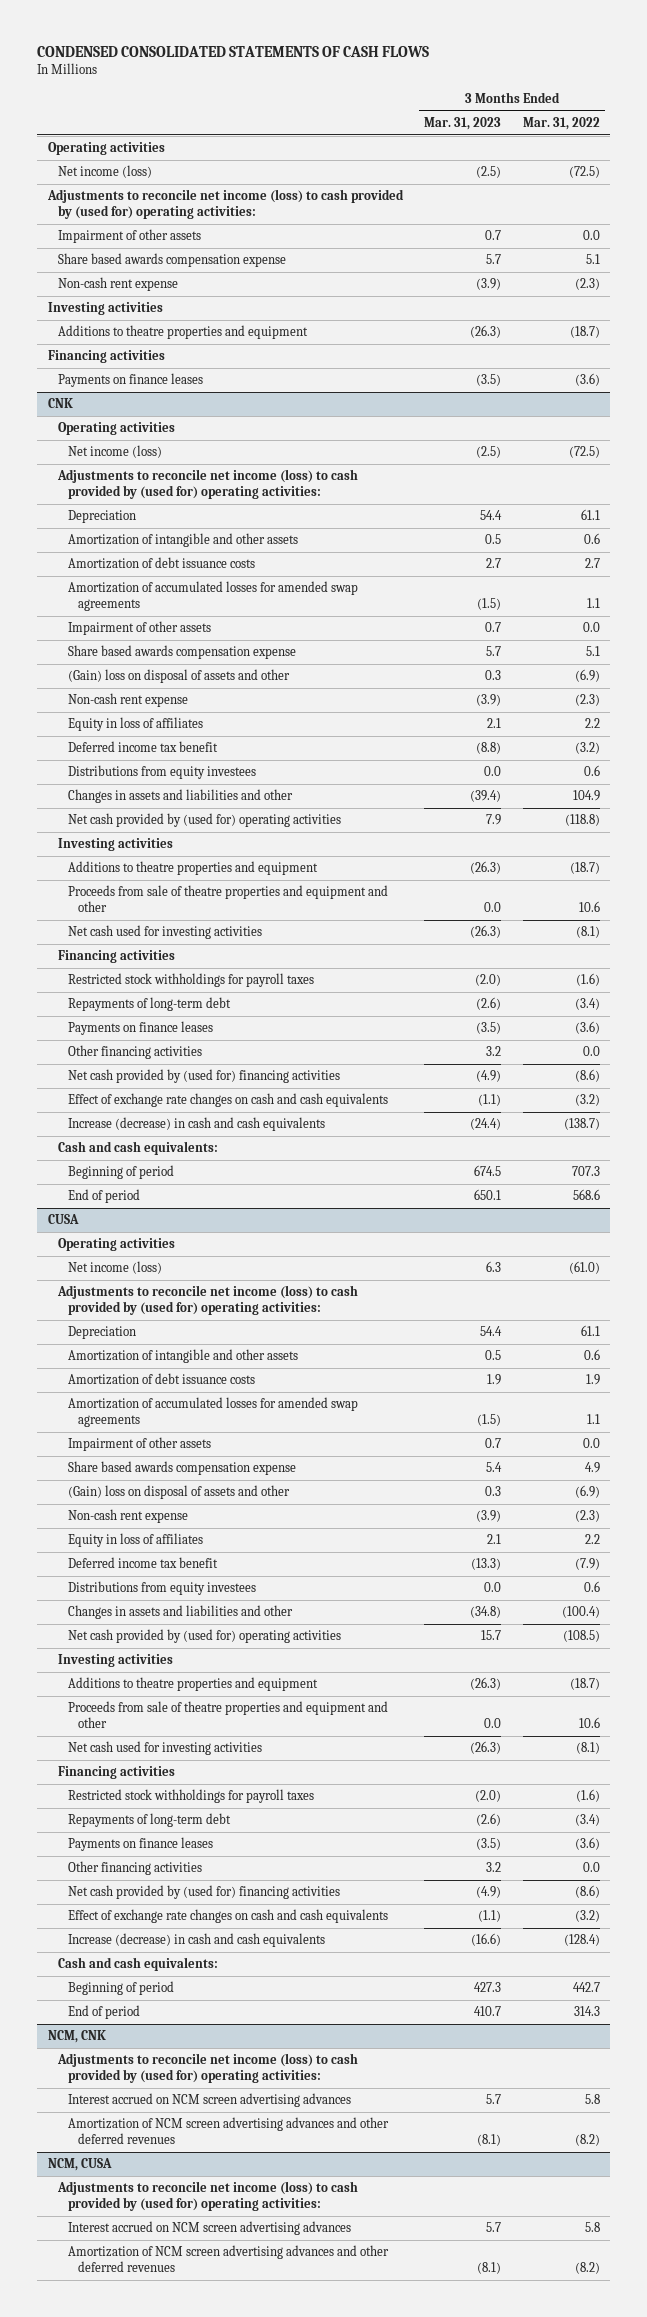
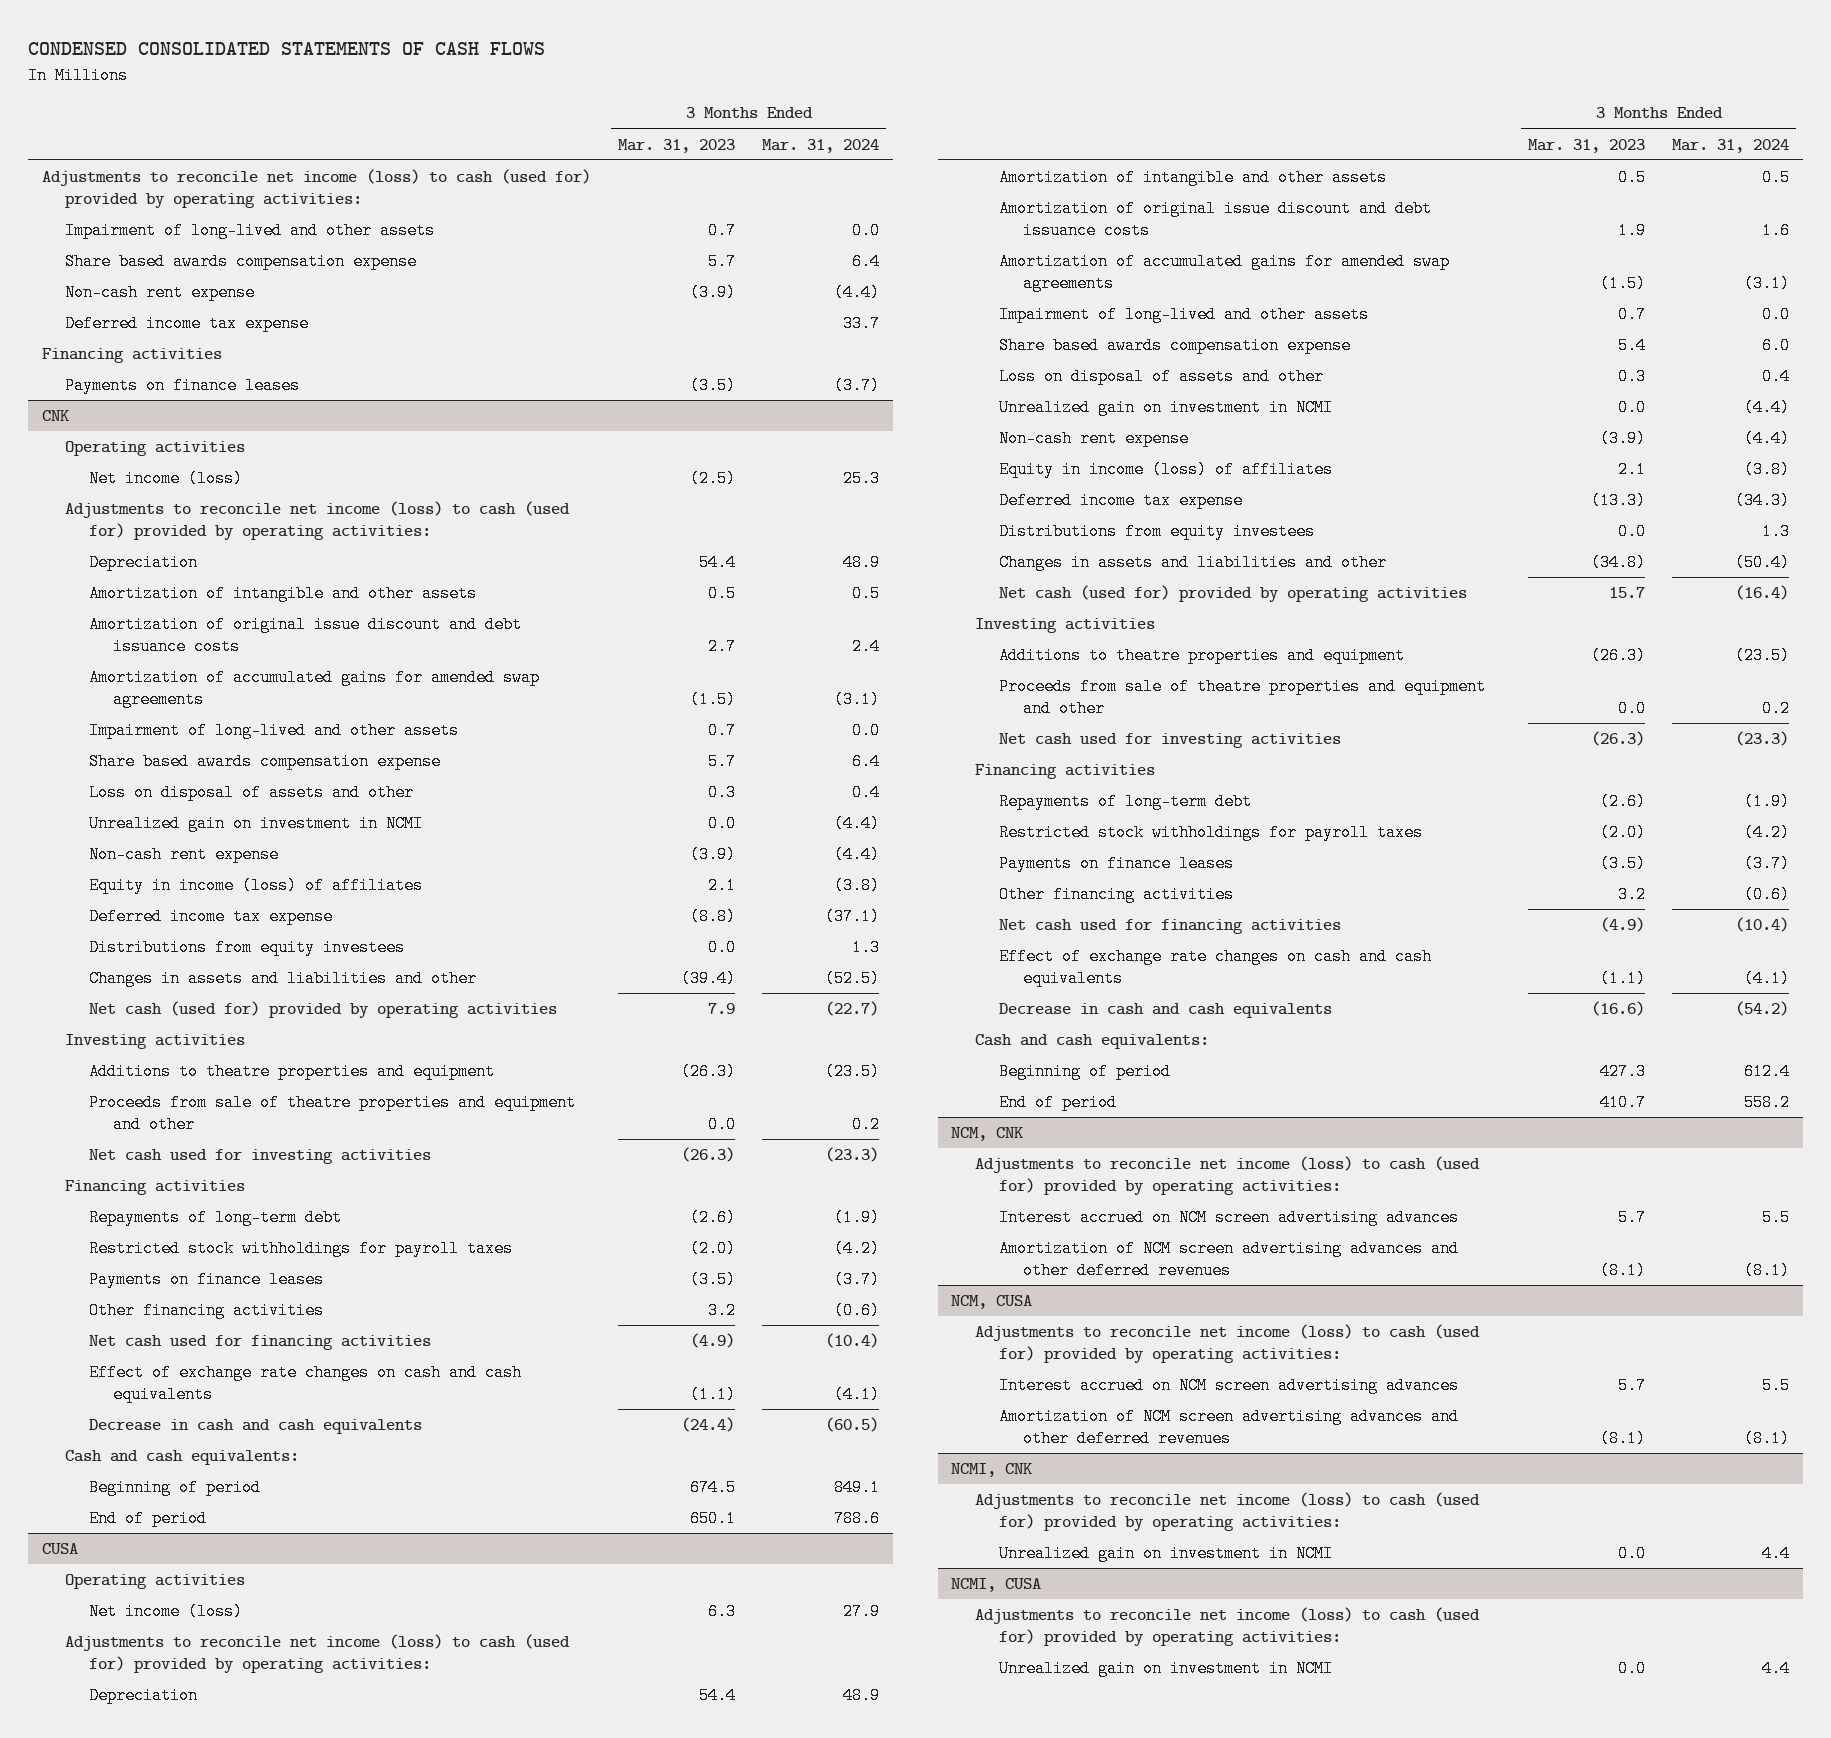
[522,116,600,130] Mar. 31, 2022 -> none
none -> [762,138,880,153] Mar. 31, 2024
[47,142,165,156] Operating activities -> none
[57,165,152,179] Net income (loss) -> none
[46,189,404,220] Adjustments to reconcile net income (loss) to cash provided by (used for) operating activities: -> [41,169,591,208] Adjustments to reconcile net income (loss) to cash (used for) provided by operating activities:
[57,229,201,244] Impairment of other assets -> [65,222,436,240] Impairment of long-lived and other assets
[47,302,163,316] Investing activities -> none
[57,325,308,340] Additions to theatre properties and equipment -> none
none -> [65,315,310,333] Deferred income tax expense
[56,469,358,500] Adjustments to reconcile net income (loss) to cash provided by (used for) operating activities: -> [65,501,571,540] Adjustments to reconcile net income (loss) to cash (used for) provided by operating activities:
[68,557,256,570] Amortization of debt issuance costs -> [89,616,523,655] Amortization of original issue discount and debt issuance costs
[68,581,359,612] Amortization of accumulated losses for amended swap agreements -> [89,669,541,708] Amortization of accumulated gains for amended swap agreements
[68,621,212,636] Impairment of other assets -> [89,722,460,740] Impairment of long-lived and other assets
[68,669,291,684] (Gain) loss on disposal of assets and other -> [89,784,415,802] Loss on disposal of assets and other
none -> [89,815,424,833] Unrealized gain on investment in NCMI
[68,717,204,732] Equity in loss of affiliates -> [89,877,424,895] Equity in income (loss) of affiliates
[68,741,219,753] Deferred income tax benefit -> [89,908,334,926] Deferred income tax expense
[68,813,342,828] Net cash provided by (used for) operating activities -> [89,1001,558,1019] Net cash (used for) provided by operating activities
[68,973,315,988] Restricted stock withholdings for payroll taxes -> [89,1240,514,1258] Restricted stock withholdings for payroll taxes
[68,1069,341,1084] Net cash provided by (used for) financing activities -> [89,1335,432,1351] Net cash used for financing activities
[68,1117,326,1132] Increase (decrease) in cash and cash equivalents -> [89,1419,423,1435] Decrease in cash and cash equivalents
[56,1285,358,1316] Adjustments to reconcile net income (loss) to cash provided by (used for) operating activities: -> [65,1634,571,1673] Adjustments to reconcile net income (loss) to cash (used for) provided by operating activities:
[68,1373,256,1386] Amortization of debt issuance costs -> [999,200,1433,239] Amortization of original issue discount and debt issuance costs
[68,1397,359,1428] Amortization of accumulated losses for amended swap agreements -> [999,253,1451,292] Amortization of accumulated gains for amended swap agreements
[68,1437,212,1452] Impairment of other assets -> [999,306,1370,324] Impairment of long-lived and other assets
[68,1485,291,1500] (Gain) loss on disposal of assets and other -> [999,368,1325,386] Loss on disposal of assets and other
none -> [999,399,1334,417] Unrealized gain on investment in NCMI
[68,1533,204,1548] Equity in loss of affiliates -> [999,461,1334,479] Equity in income (loss) of affiliates
[68,1557,219,1569] Deferred income tax benefit -> [999,492,1244,510] Deferred income tax expense
[68,1629,342,1644] Net cash provided by (used for) operating activities -> [999,585,1468,603] Net cash (used for) provided by operating activities
[68,1789,315,1804] Restricted stock withholdings for payroll taxes -> [999,824,1424,842] Restricted stock withholdings for payroll taxes
[68,1885,341,1900] Net cash provided by (used for) financing activities -> [999,919,1342,935] Net cash used for financing activities
[68,1933,326,1948] Increase (decrease) in cash and cash equivalents -> [999,1003,1333,1019] Decrease in cash and cash equivalents
[56,2053,358,2084] Adjustments to reconcile net income (loss) to cash provided by (used for) operating activities: -> [975,1156,1481,1195] Adjustments to reconcile net income (loss) to cash (used for) provided by operating activities:
[56,2181,358,2212] Adjustments to reconcile net income (loss) to cash provided by (used for) operating activities: -> [975,1324,1481,1363] Adjustments to reconcile net income (loss) to cash (used for) provided by operating activities:
none -> [951,1463,1033,1478] NCMI, CNK
none -> [975,1492,1481,1531] Adjustments to reconcile net income (loss) to cash (used for) provided by operating activities:
none -> [999,1545,1334,1563] Unrealized gain on investment in NCMI
none -> [951,1578,1042,1593] NCMI, CUSA
none -> [975,1607,1481,1646] Adjustments to reconcile net income (loss) to cash (used for) provided by operating activities:
none -> [999,1660,1334,1678] Unrealized gain on investment in NCMI

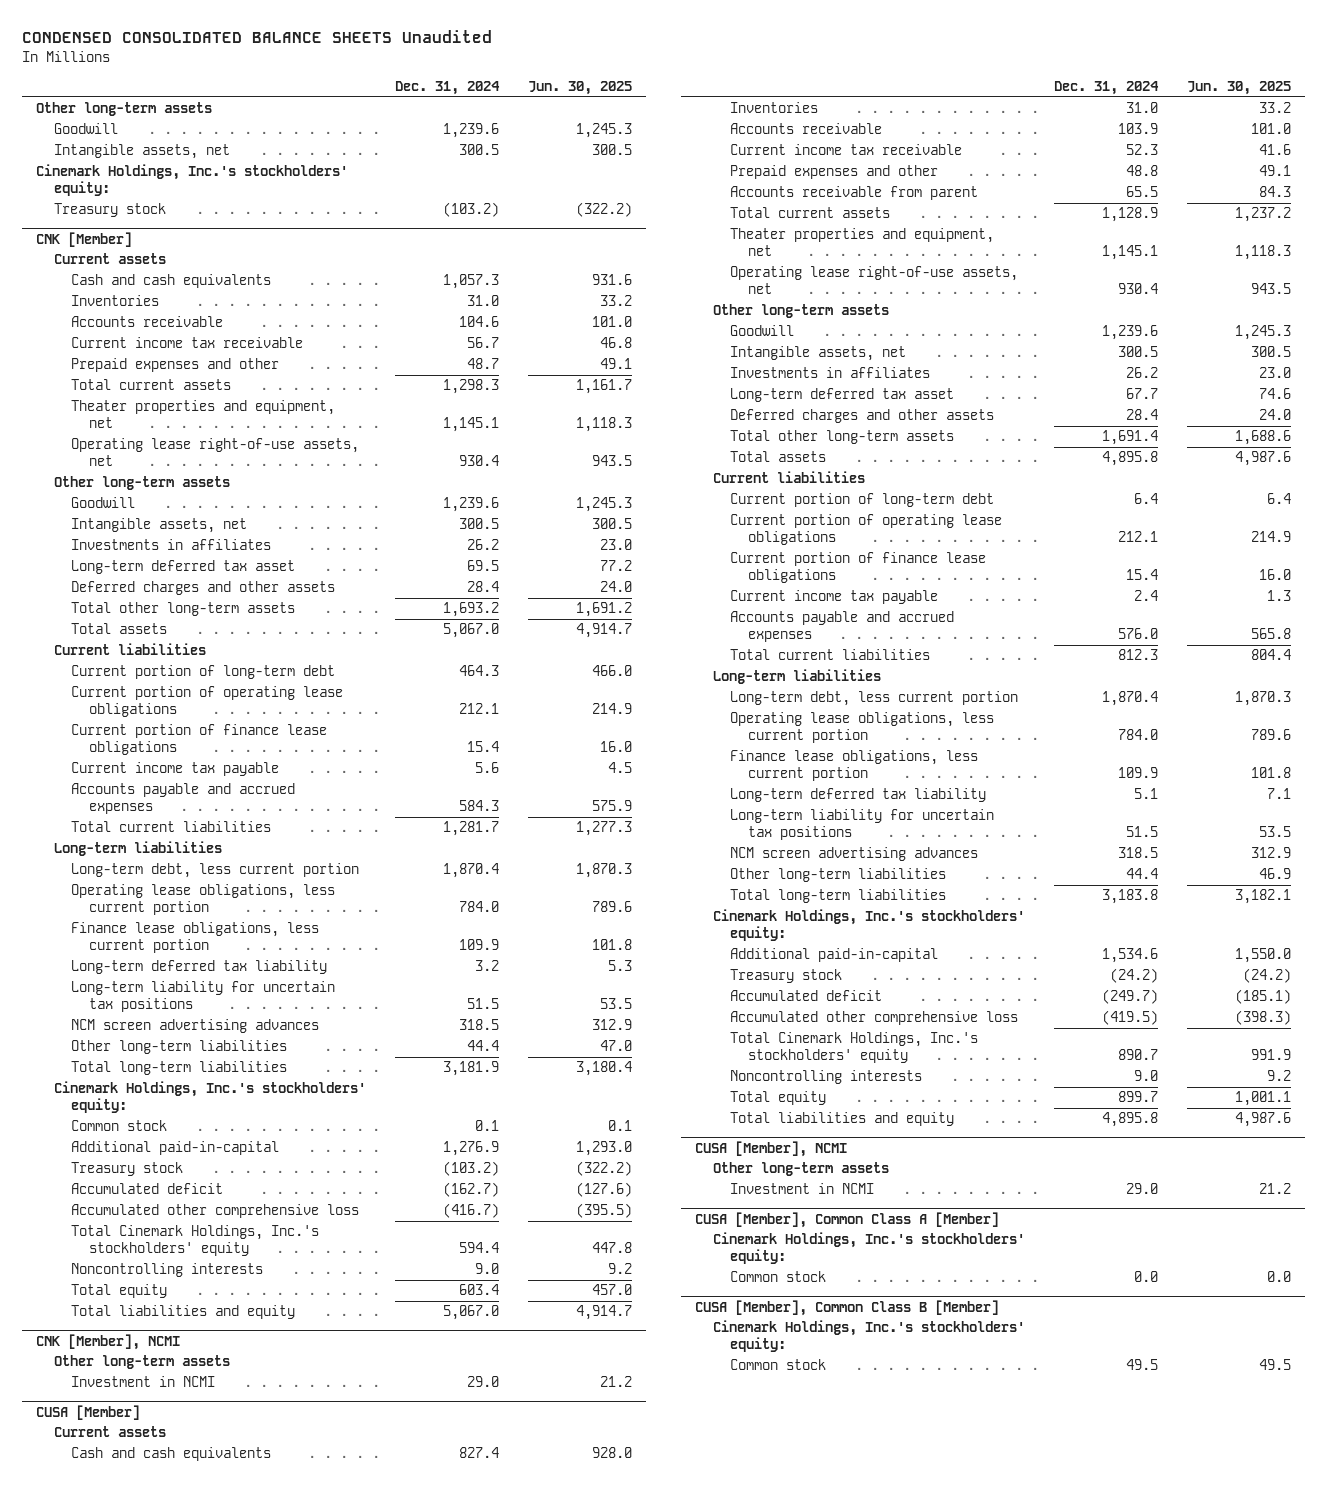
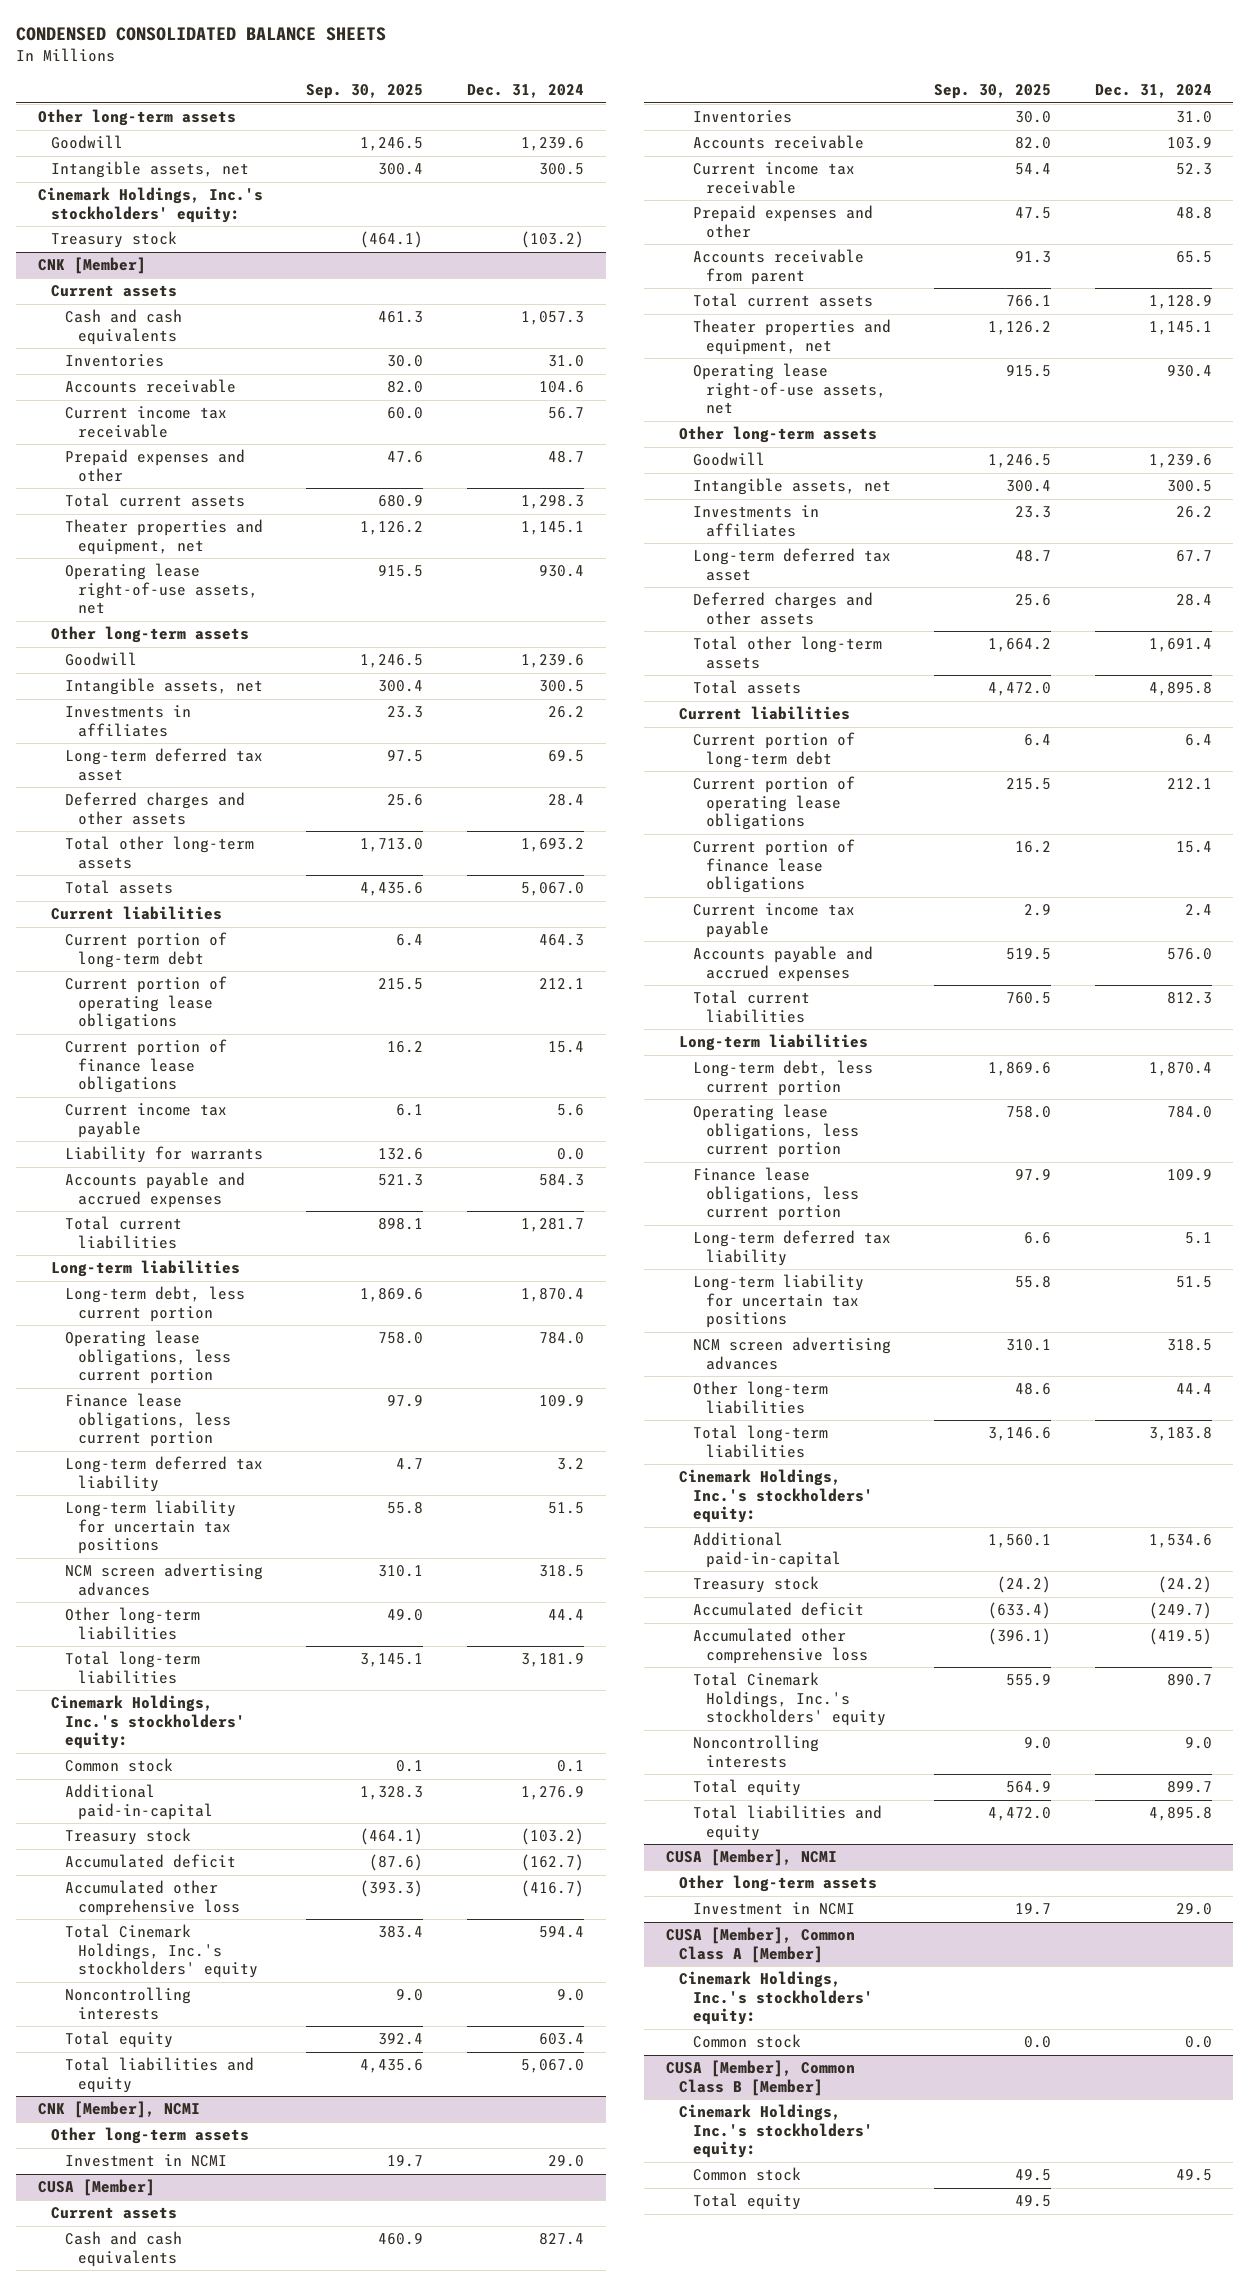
[21,30,492,44] CONDENSED CONSOLIDATED BALANCE SHEETS Unaudited -> [16,27,387,42] CONDENSED CONSOLIDATED BALANCE SHEETS
[527,81,632,96] Jun. 30, 2025 -> none
none -> [306,84,424,100] Sep. 30, 2025
none -> [64,1146,263,1164] Liability for warrants
none -> [692,2193,801,2211] Total equity

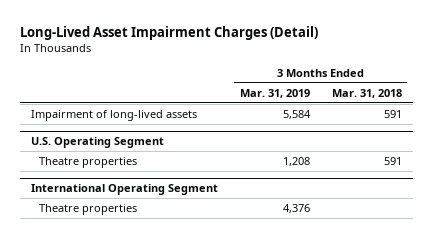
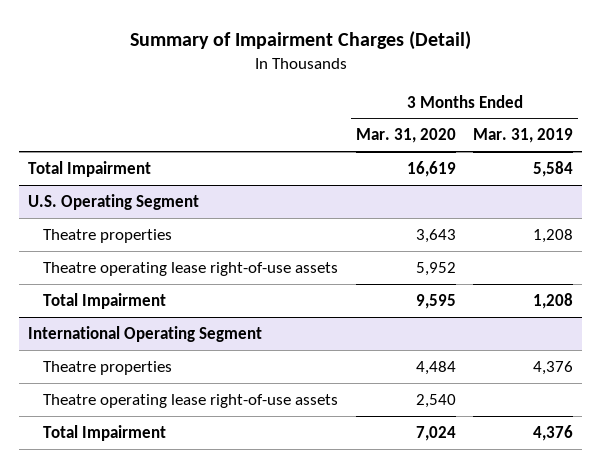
[19,25,318,40] Long-Lived Asset Impairment Charges (Detail) -> [129,30,471,50] Summary of Impairment Charges (Detail)
[331,88,402,98] Mar. 31, 2018 -> none
none -> [355,128,456,144] Mar. 31, 2020
[30,109,197,121] Impairment of long-lived assets -> [28,160,152,177] Total Impairment
none -> [43,261,339,276] Theatre operating lease right-of-use assets
none -> [43,292,167,309] Total Impairment
none -> [43,393,339,408] Theatre operating lease right-of-use assets
none -> [43,424,167,441] Total Impairment

